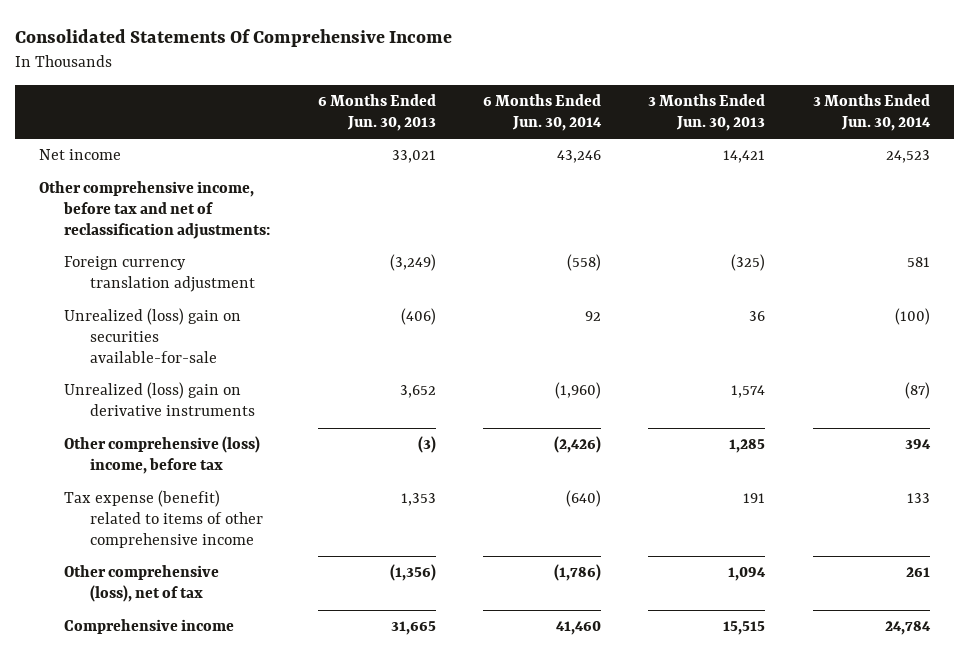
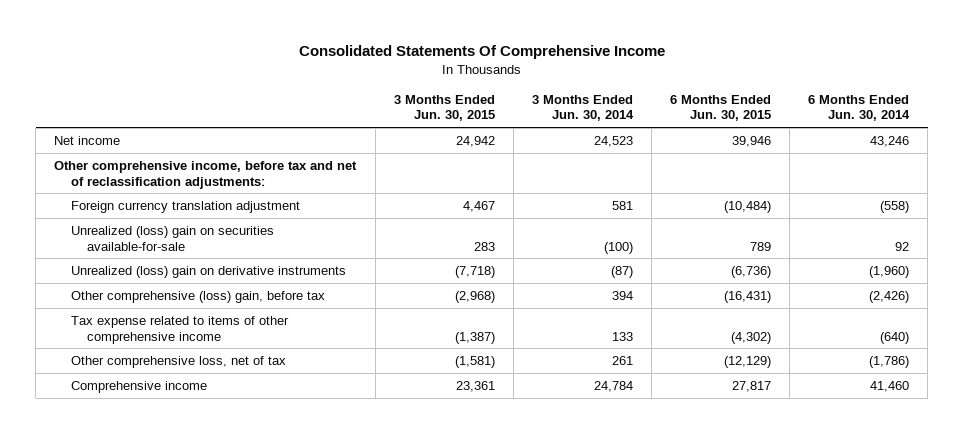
[317,94,436,132] 6 Months Ended Jun. 30, 2013 -> none
[648,94,766,132] 3 Months Ended Jun. 30, 2013 -> none
none -> [393,94,495,122] 3 Months Ended Jun. 30, 2015
none -> [669,94,771,122] 6 Months Ended Jun. 30, 2015
[64,436,261,475] Other comprehensive (loss) income, before tax -> [70,290,325,303] Other comprehensive (loss) gain, before tax
[64,490,263,549] Tax expense (benefit) related to items of other comprehensive income -> [70,315,289,344] Tax expense related to items of other comprehensive income
[64,565,220,603] Other comprehensive (loss), net of tax -> [70,355,286,368] Other comprehensive loss, net of tax

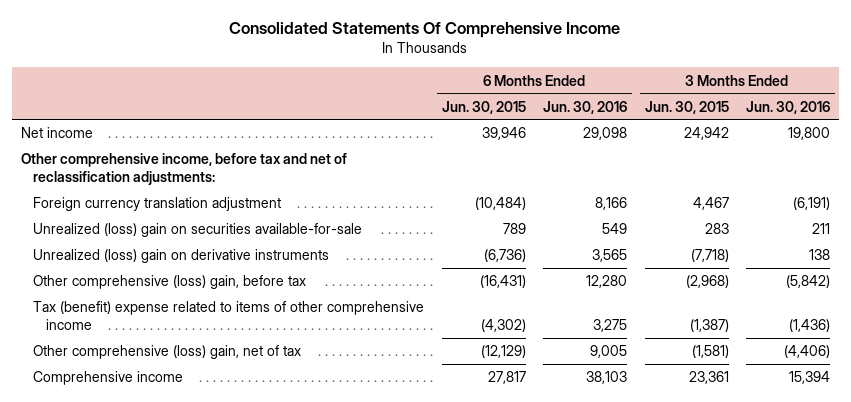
[531,94,634,122] 3 Months Ended Jun. 30, 2014 -> none
[808,94,911,122] 6 Months Ended Jun. 30, 2014 -> none
none -> [543,100,628,114] Jun. 30, 2016
none -> [746,100,831,114] Jun. 30, 2016
[70,315,289,344] Tax expense related to items of other comprehensive income -> [33,301,425,331] Tax (benefit) expense related to items of other comprehensive income
[70,355,286,368] Other comprehensive loss, net of tax -> [33,345,302,360] Other comprehensive (loss) gain, net of tax

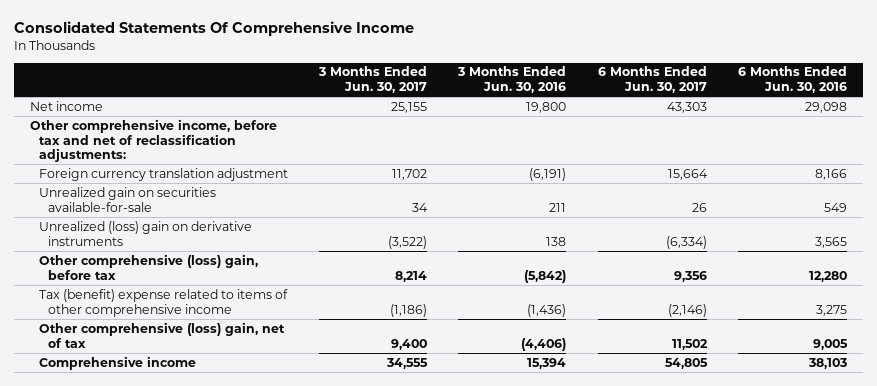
[441,100,526,114] Jun. 30, 2015 -> none
[644,100,729,114] Jun. 30, 2015 -> none
none -> [318,66,428,94] 3 Months Ended Jun. 30, 2017
none -> [597,66,707,94] 6 Months Ended Jun. 30, 2017
[33,223,363,238] Unrealized (loss) gain on securities available-for-sale -> [38,186,216,212] Unrealized gain on securities available-for-sale

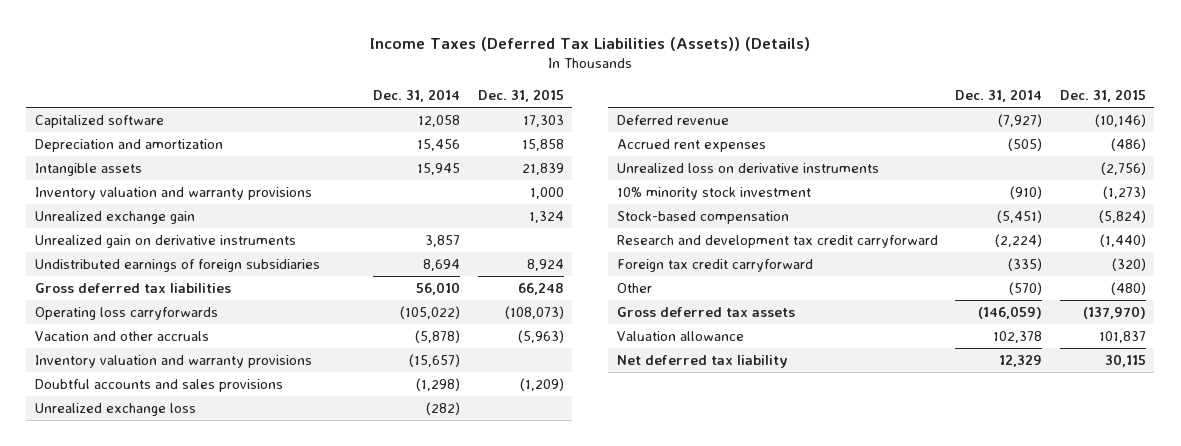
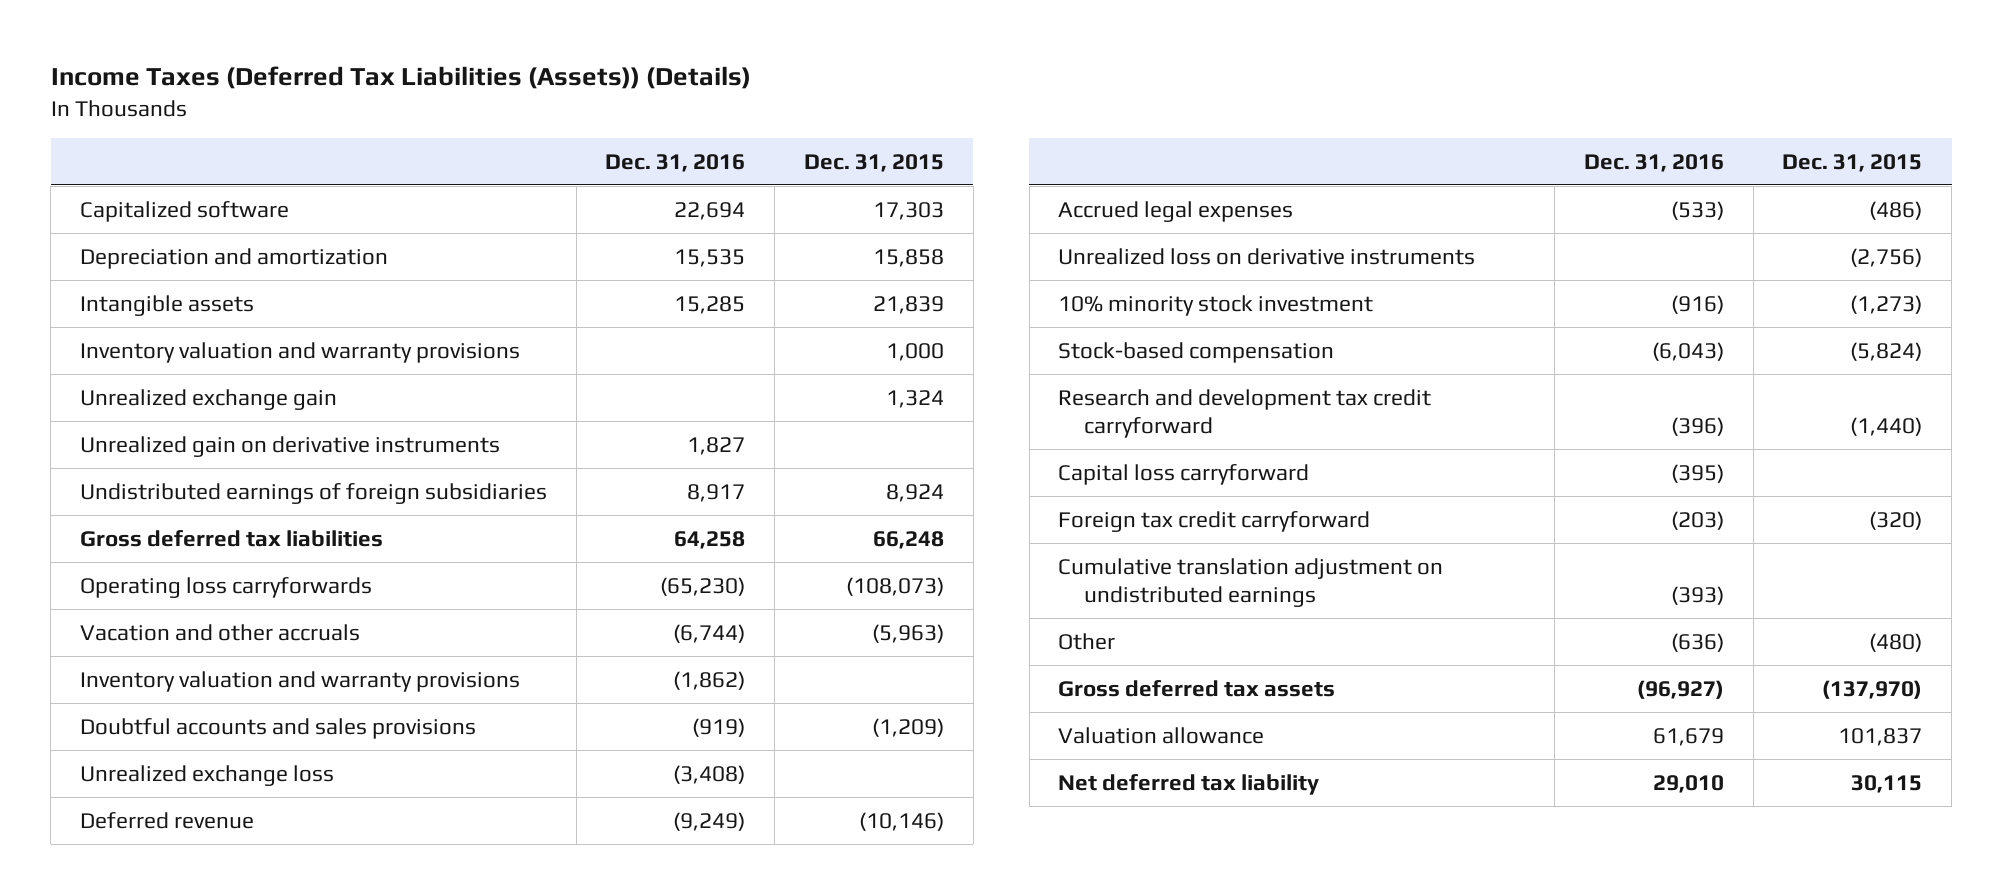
[373,88,461,102] Dec. 31, 2014 -> none
none -> [605,153,746,172] Dec. 31, 2016
[617,139,767,153] Accrued rent expenses -> [1058,200,1294,222] Accrued legal expenses
none -> [1058,463,1310,485] Capital loss carryforward
none -> [1058,557,1444,608] Cumulative translation adjustment on undistributed earnings

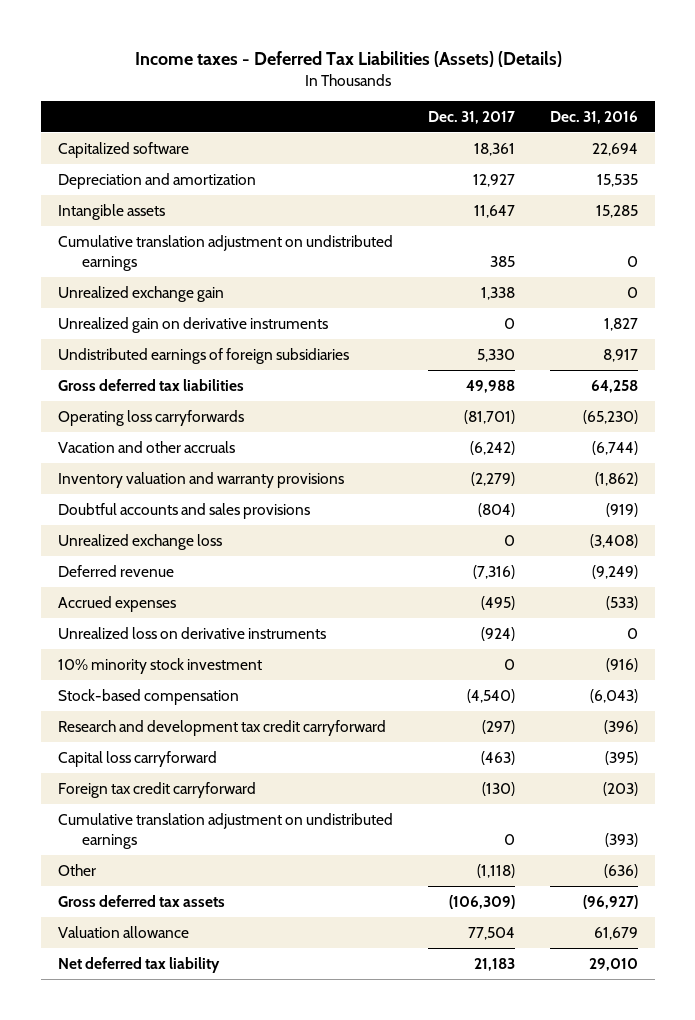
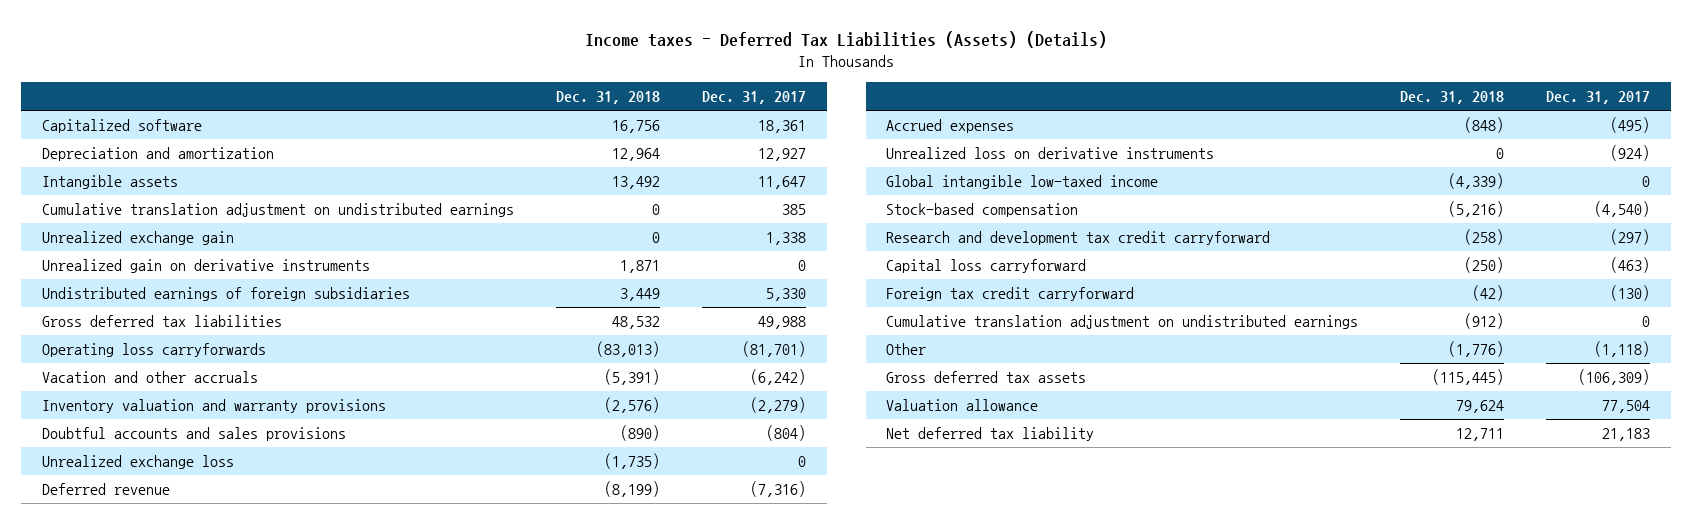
[549,110,638,124] Dec. 31, 2016 -> none
none -> [556,90,661,104] Dec. 31, 2018
[57,657,262,674] 10% minority stock investment -> none
none -> [886,175,1159,190] Global intangible low-taxed income

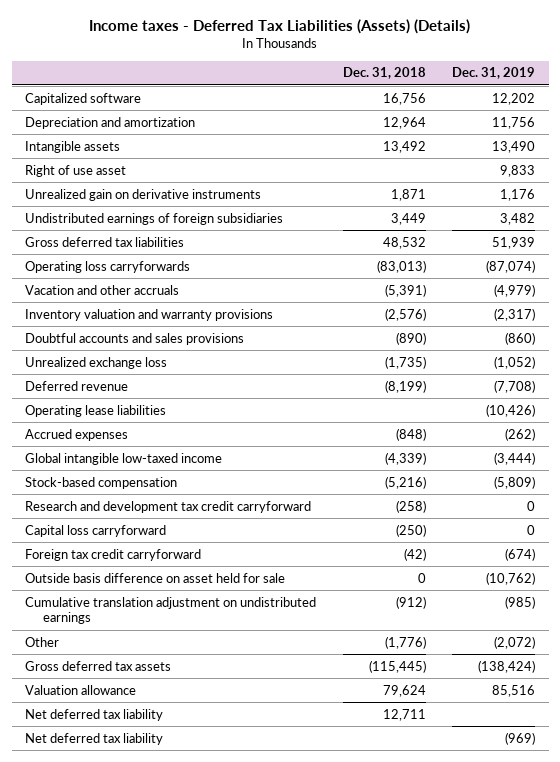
[701,90,806,104] Dec. 31, 2017 -> none
none -> [452,67,536,80] Dec. 31, 2019
[42,203,515,218] Cumulative translation adjustment on undistributed earnings -> none
[42,231,235,246] Unrealized exchange gain -> none
none -> [25,164,127,177] Right of use asset
none -> [25,404,167,417] Operating lease liabilities
[886,147,1215,160] Unrealized loss on derivative instruments -> none
none -> [25,572,286,583] Outside basis difference on asset held for sale
none -> [25,732,164,745] Net deferred tax liability

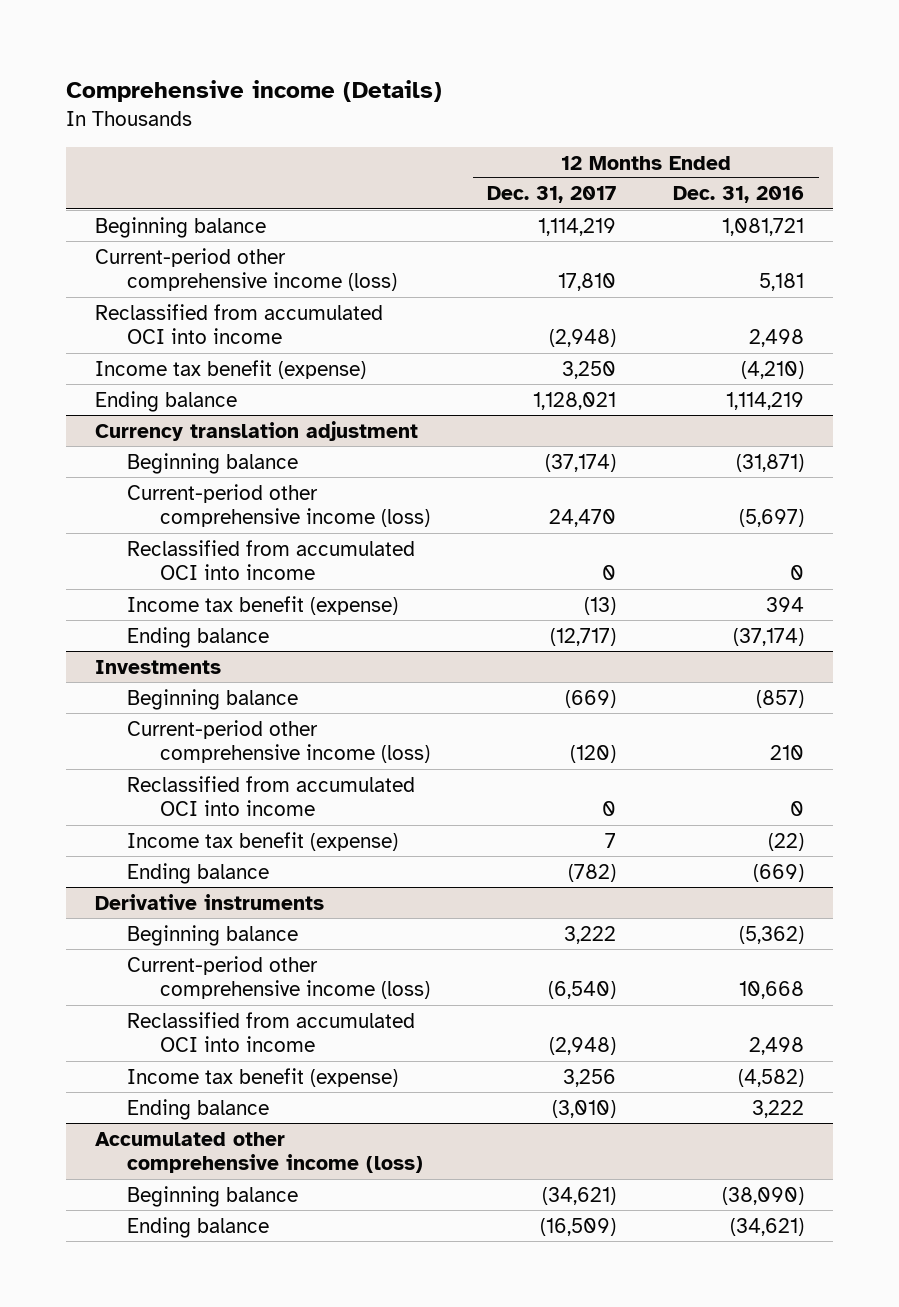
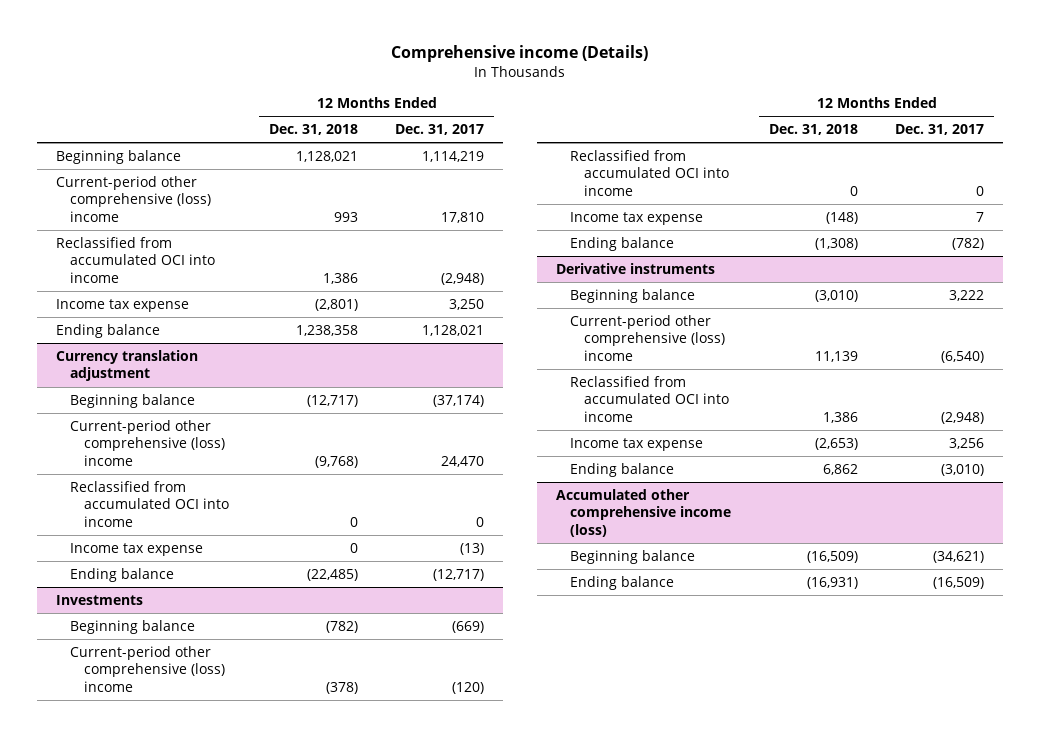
[673,186,805,204] Dec. 31, 2016 -> none
none -> [268,124,358,136] Dec. 31, 2018
[94,247,398,292] Current-period other comprehensive income (loss) -> [56,175,211,222] Current-period other comprehensive (loss) income
[94,359,366,379] Income tax benefit (expense) -> [56,298,190,312] Income tax expense
[127,483,431,528] Current-period other comprehensive income (loss) -> [69,419,225,466] Current-period other comprehensive (loss) income
[127,595,399,615] Income tax benefit (expense) -> [69,542,203,556] Income tax expense
[127,719,431,764] Current-period other comprehensive income (loss) -> [69,645,225,692] Current-period other comprehensive (loss) income
[127,831,399,851] Income tax benefit (expense) -> [569,211,703,225] Income tax expense
[127,955,431,1000] Current-period other comprehensive income (loss) -> [569,314,725,361] Current-period other comprehensive (loss) income
[127,1067,399,1087] Income tax benefit (expense) -> [569,437,703,451] Income tax expense

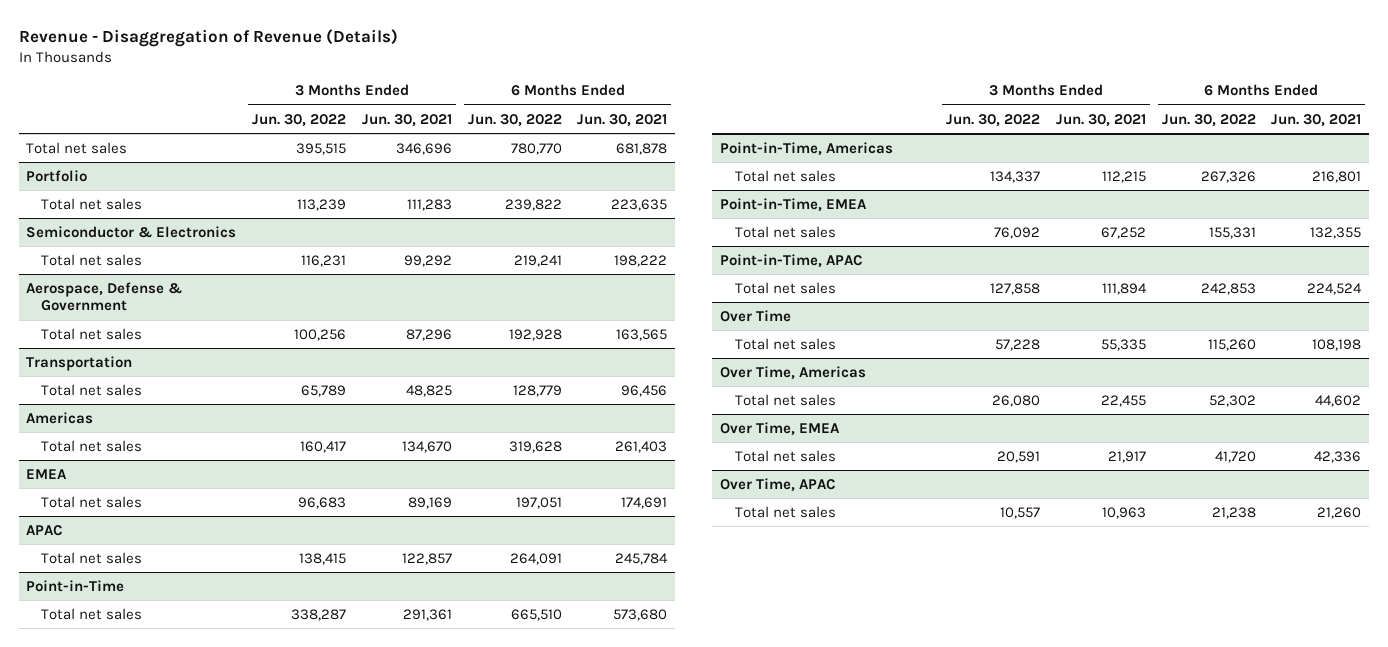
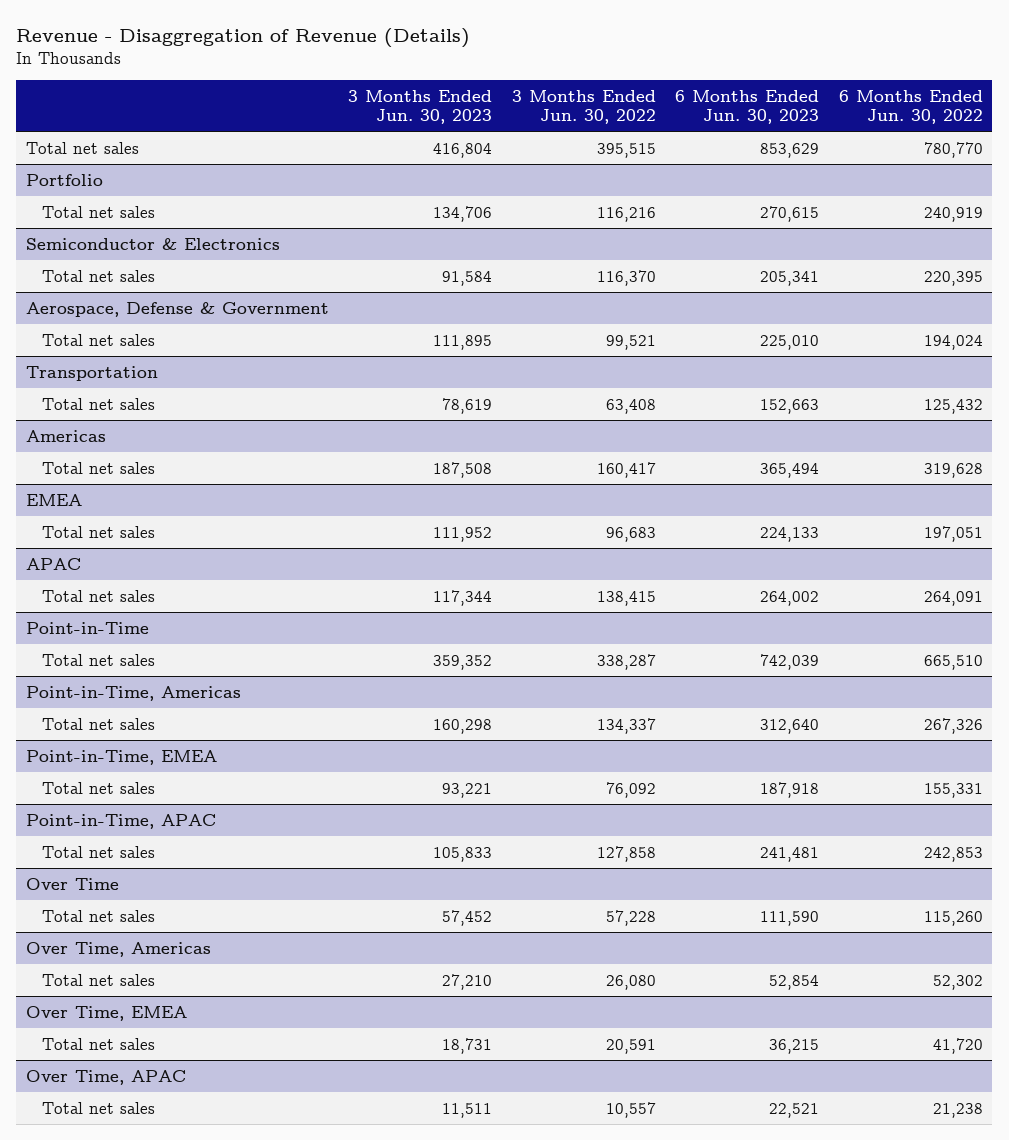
[361,113,452,127] Jun. 30, 2021 -> none
[577,113,668,127] Jun. 30, 2021 -> none
none -> [348,89,493,124] 3 Months Ended Jun. 30, 2023
none -> [675,89,820,124] 6 Months Ended Jun. 30, 2023
[297,198,347,211] 113,239 -> [596,206,656,222] 116,216
[504,198,562,211] 239,822 -> [923,206,983,222] 240,919
[301,254,347,267] 116,231 -> [596,269,656,286] 116,370
[513,254,562,267] 219,241 -> [923,270,983,286] 220,395
[294,328,347,341] 100,256 -> [605,334,656,350] 99,521
[508,328,562,341] 192,928 -> [923,334,983,350] 194,024
[301,384,347,397] 65,789 -> [605,398,656,414] 63,408
[512,384,562,397] 128,779 -> [923,398,983,414] 125,432

